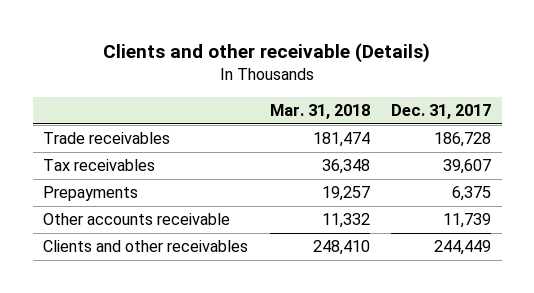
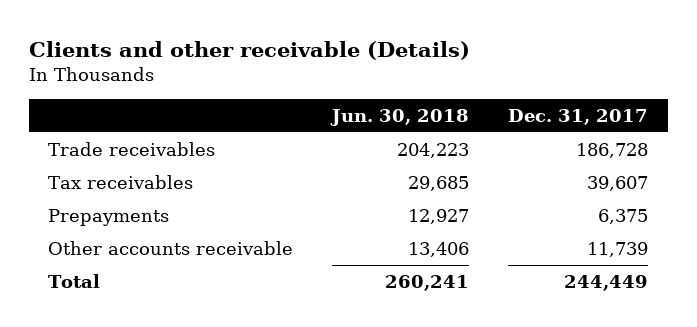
[269,103,370,119] Mar. 31, 2018 -> none
none -> [330,109,470,127] Jun. 30, 2018
[43,240,249,253] Clients and other receivables -> [48,273,101,288] Total

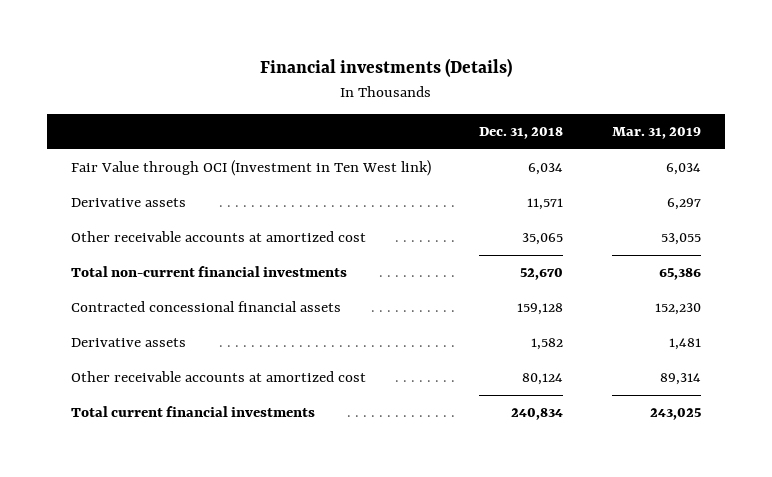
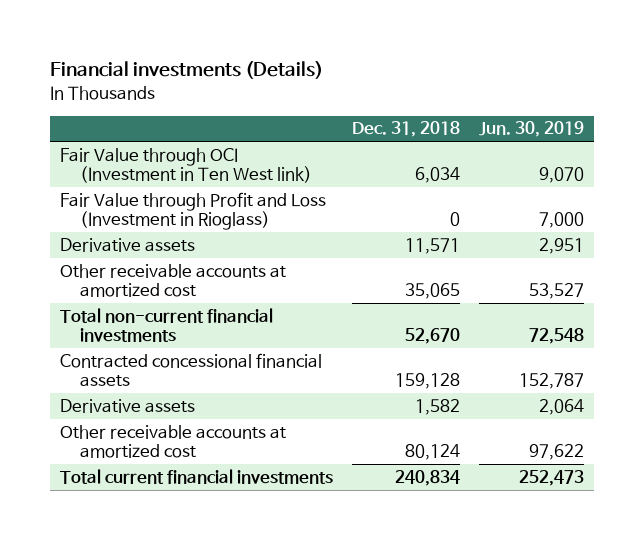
[611,127,701,140] Mar. 31, 2019 -> none
none -> [479,121,585,138] Jun. 30, 2019
none -> [60,191,327,231] Fair Value through Profit and Loss (Investment in Rioglass)

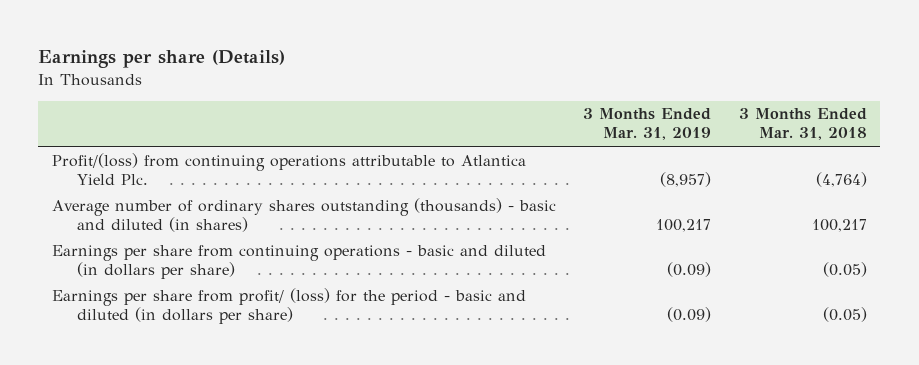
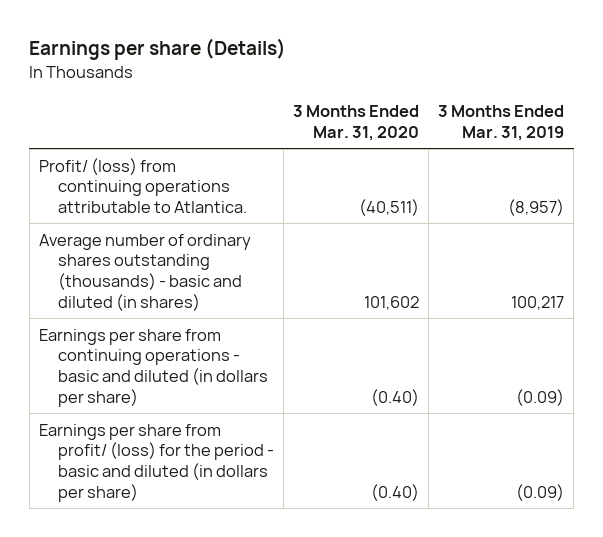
[738,108,867,141] 3 Months Ended Mar. 31, 2018 -> none
none -> [292,105,419,141] 3 Months Ended Mar. 31, 2020
[52,152,527,185] Profit/(loss) from continuing operations attributable to Atlantica Yield Plc. -> [38,157,247,214] Profit/ (loss) from continuing operations attributable to Atlantica.

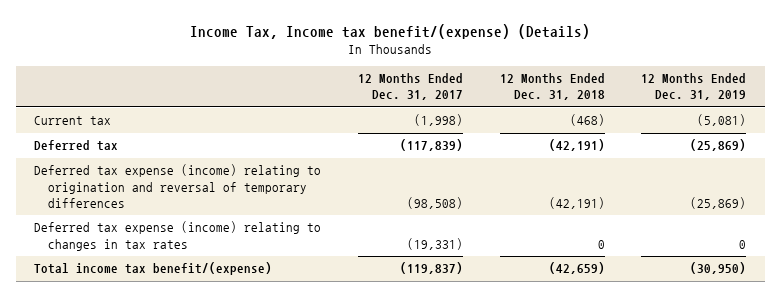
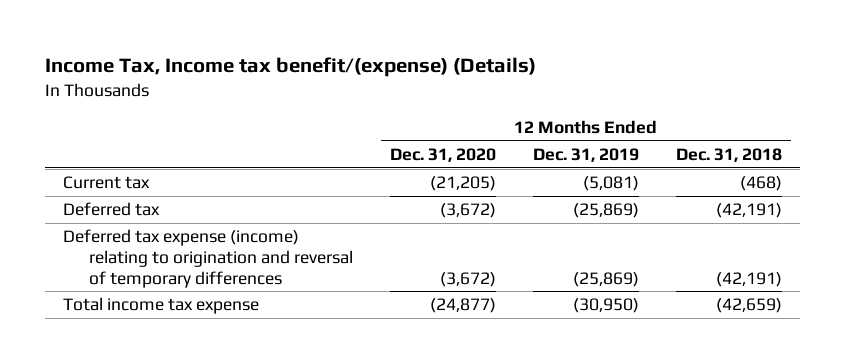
[357,73,463,101] 12 Months Ended Dec. 31, 2017 -> none
none -> [389,147,496,162] Dec. 31, 2020
[33,221,321,251] Deferred tax expense (income) relating to changes in tax rates -> none
[33,262,272,276] Total income tax benefit/(expense) -> [63,297,260,315] Total income tax expense

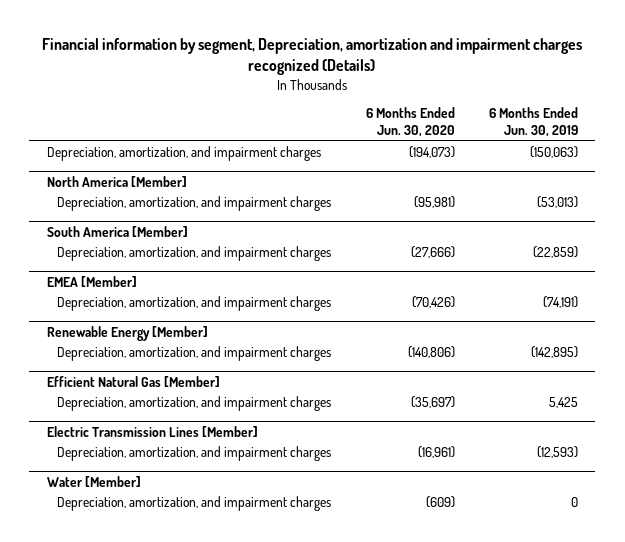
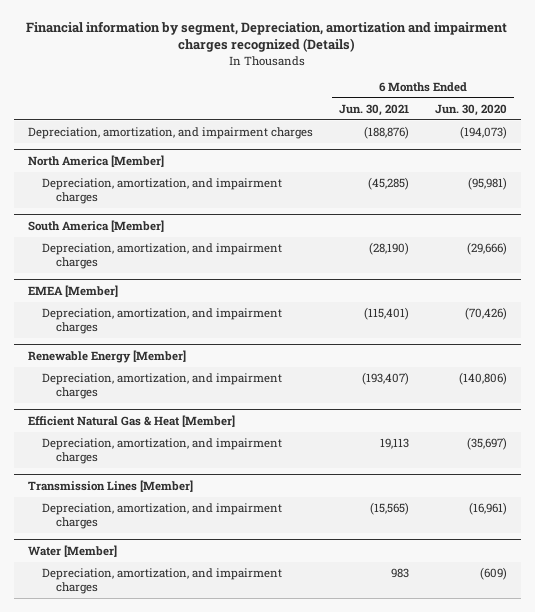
[489,107,579,138] 6 Months Ended Jun. 30, 2019 -> none
none -> [338,103,409,116] Jun. 30, 2021
[410,246,455,259] (27,666) -> [467,242,508,256] (29,666)
[46,375,220,387] Efficient Natural Gas [Member] -> [27,414,235,427] Efficient Natural Gas & Heat [Member]
[46,425,258,437] Electric Transmission Lines [Member] -> [27,479,193,492] Transmission Lines [Member]

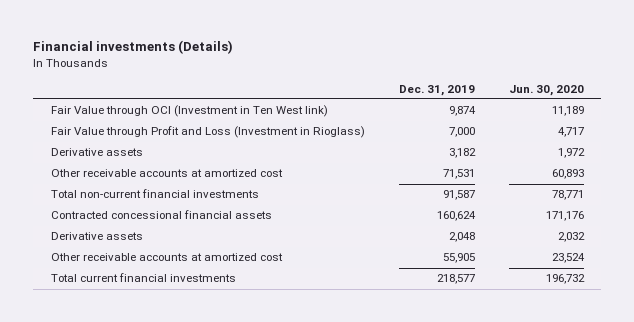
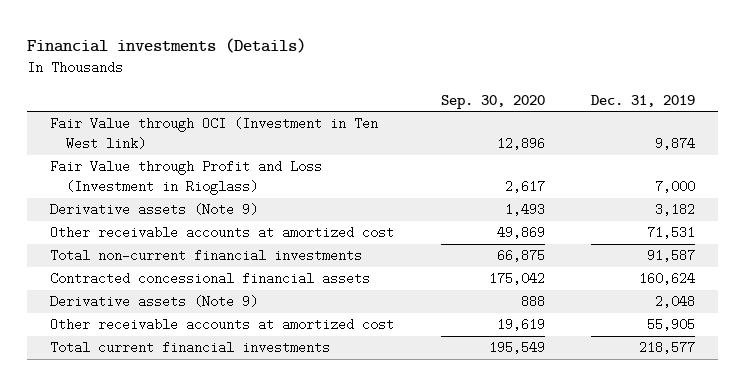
[508,84,584,96] Jun. 30, 2020 -> none
none -> [440,94,545,109] Sep. 30, 2020
[50,148,143,157] Derivative assets -> [49,203,258,217] Derivative assets (Note 9)
[50,232,143,241] Derivative assets -> [49,295,258,309] Derivative assets (Note 9)

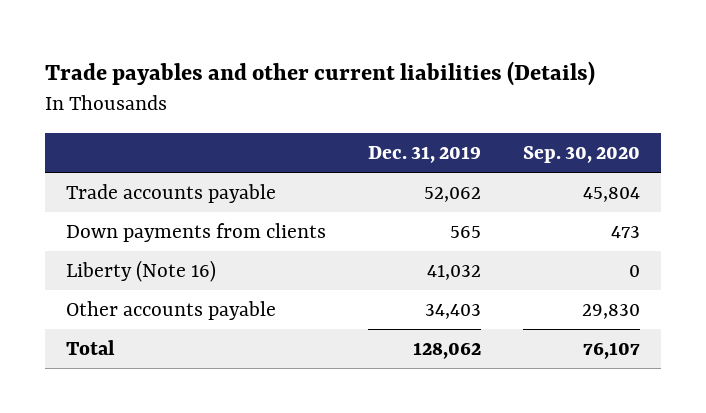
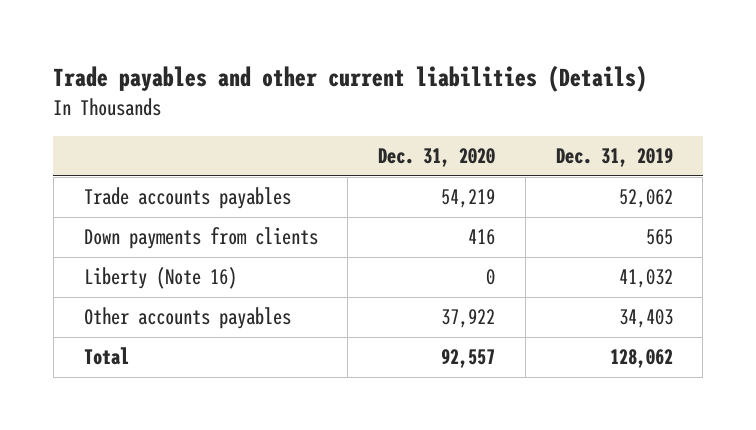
[523,145,641,163] Sep. 30, 2020 -> none
none -> [378,148,496,168] Dec. 31, 2020
[65,184,276,204] Trade accounts payable -> [83,187,291,210] Trade accounts payables
[65,301,276,321] Other accounts payable -> [83,307,291,330] Other accounts payables

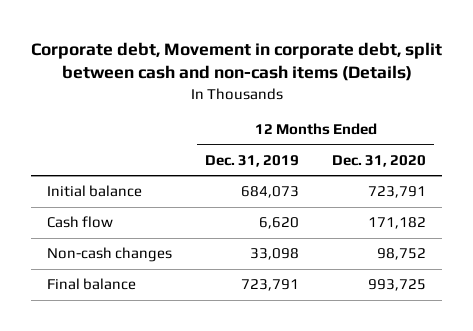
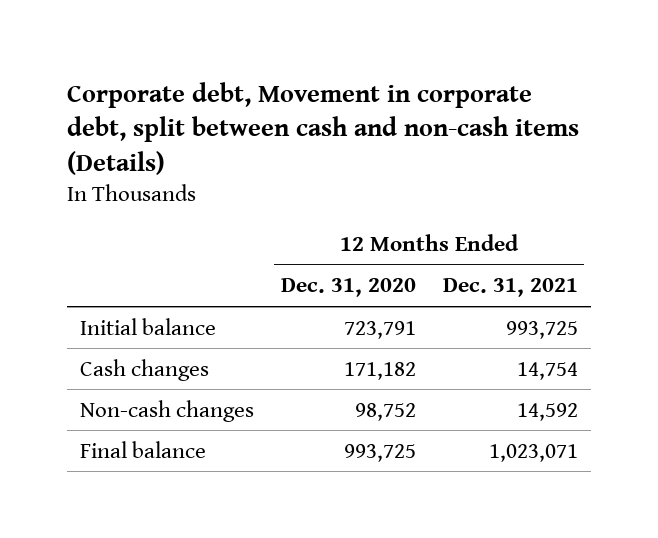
[205,155,300,168] Dec. 31, 2019 -> none
none -> [442,278,578,298] Dec. 31, 2021
[47,216,114,229] Cash flow -> [80,358,210,381] Cash changes

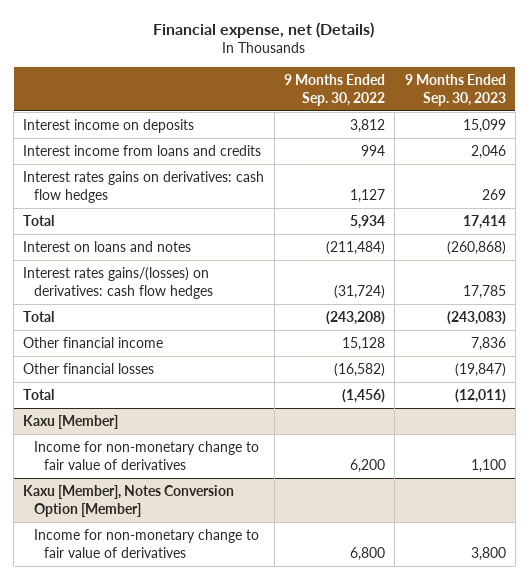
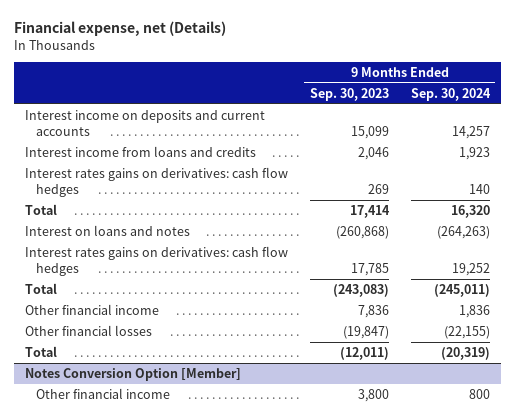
[283,74,385,106] 9 Months Ended Sep. 30, 2022 -> none
none -> [410,87,491,101] Sep. 30, 2024
[23,119,195,134] Interest income on deposits -> [24,109,265,136] Interest income on deposits and current accounts
[23,267,213,299] Interest rates gains/(losses) on derivatives: cash flow hedges -> [24,245,288,276] Interest rates gains on derivatives: cash flow hedges
[23,415,119,430] Kaxu [Member] -> none
[33,441,259,470] Income for non-monetary change to fair value of derivatives -> none
[33,529,259,558] Income for non-monetary change to fair value of derivatives -> none
[23,485,235,517] Kaxu [Member], Notes Conversion Option [Member] -> [24,367,241,381] Notes Conversion Option [Member]
none -> [35,387,170,399] Other financial income

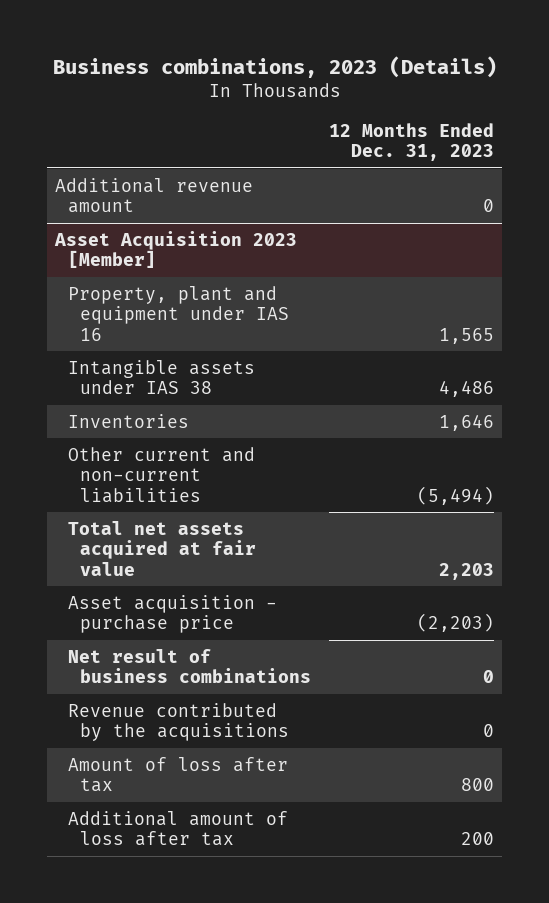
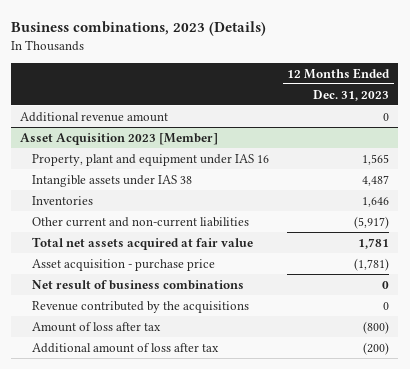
[438,380,494,398] 4,486 -> [362,174,390,186] 4,487
[416,485,494,505] (5,494) -> [354,215,390,229] (5,917)
[438,562,494,580] 2,203 -> [358,237,390,249] 1,781
[416,613,494,633] (2,203) -> [354,257,390,271] (1,781)
[460,778,494,792] 800 -> [363,320,390,334] (800)
[460,832,494,846] 200 -> [363,341,390,355] (200)

